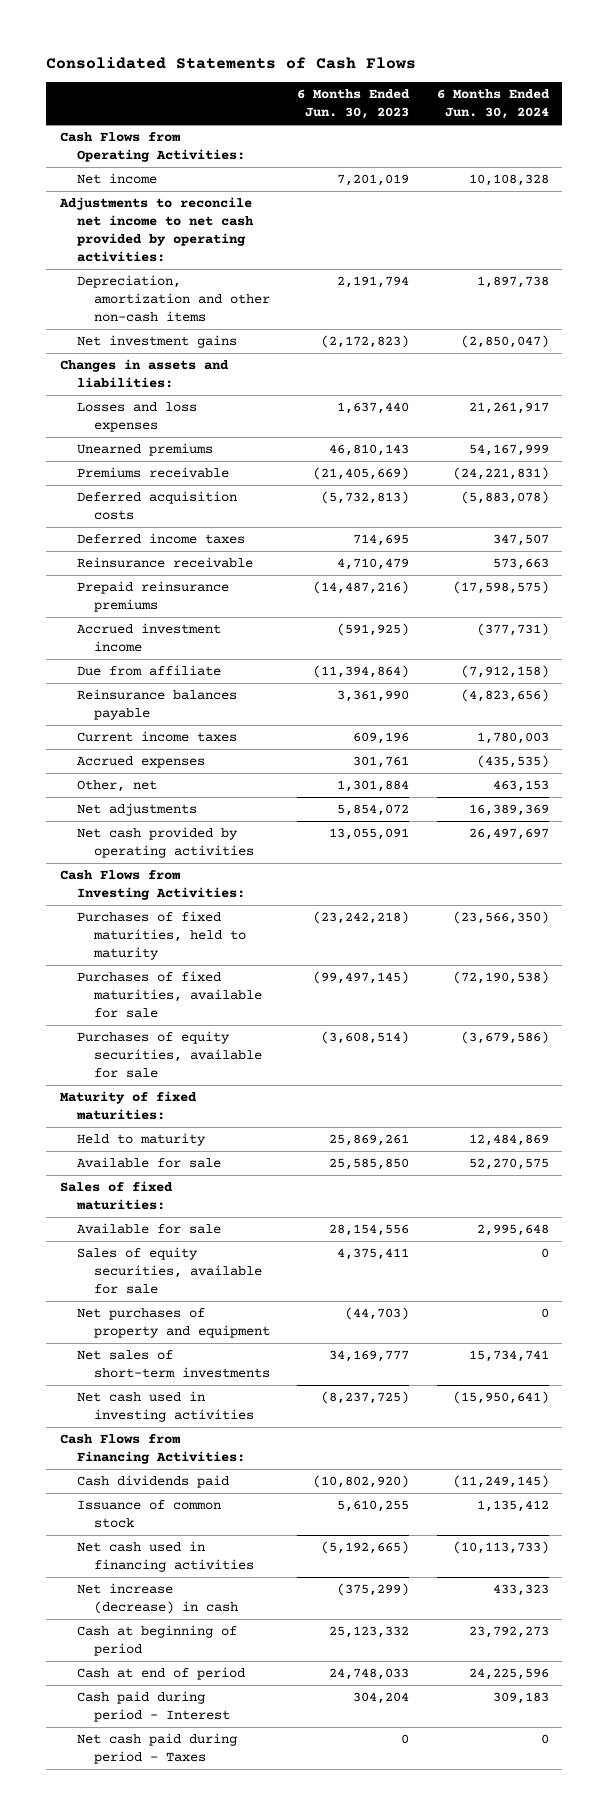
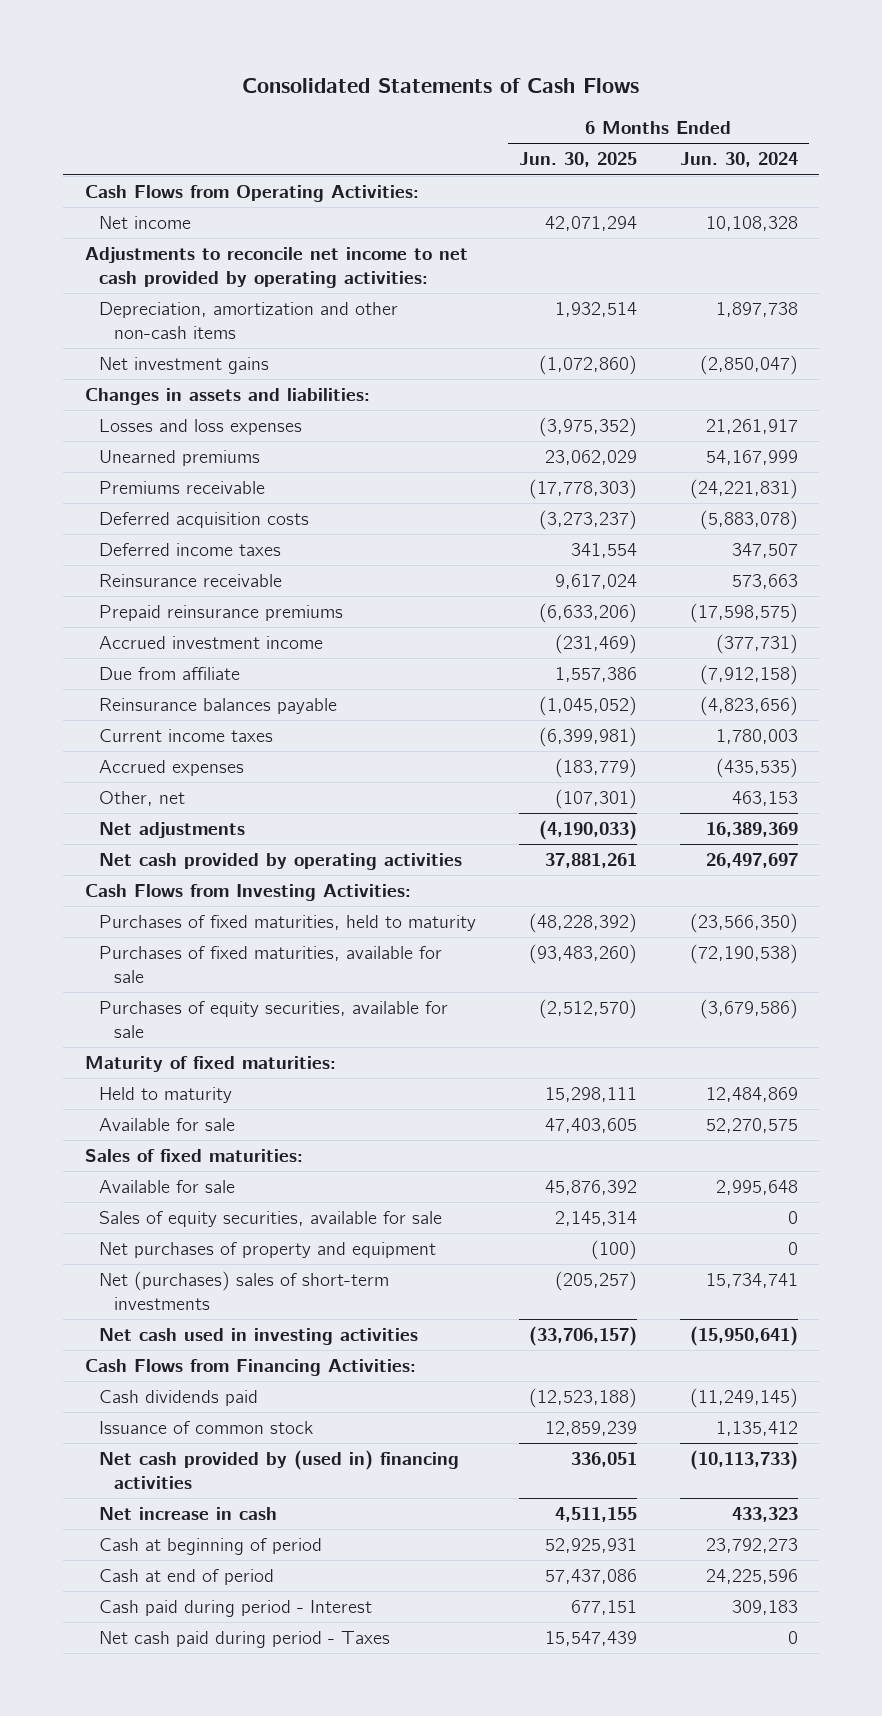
[297,89,411,120] 6 Months Ended Jun. 30, 2023 -> none
none -> [519,152,638,168] Jun. 30, 2025
[76,1350,271,1379] Net sales of short-term investments -> [99,1271,390,1310] Net (purchases) sales of short-term investments
[76,1541,255,1573] Net cash used in financing activities -> [99,1450,460,1489] Net cash provided by (used in) financing activities
[76,1583,239,1615] Net increase (decrease) in cash -> [99,1507,278,1521] Net increase in cash

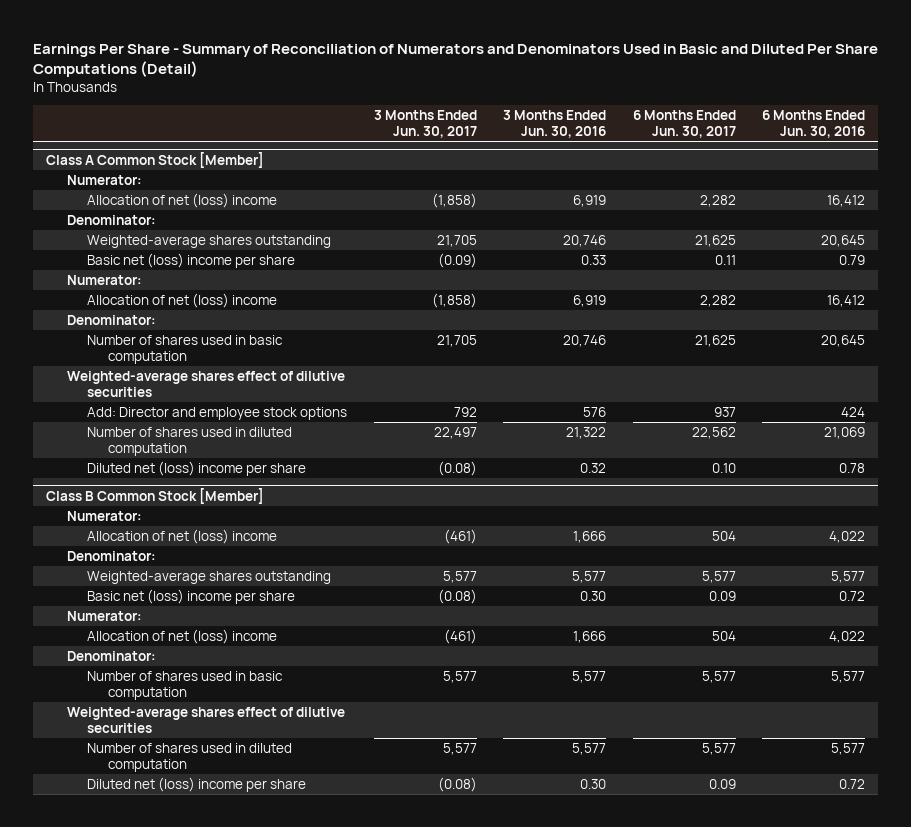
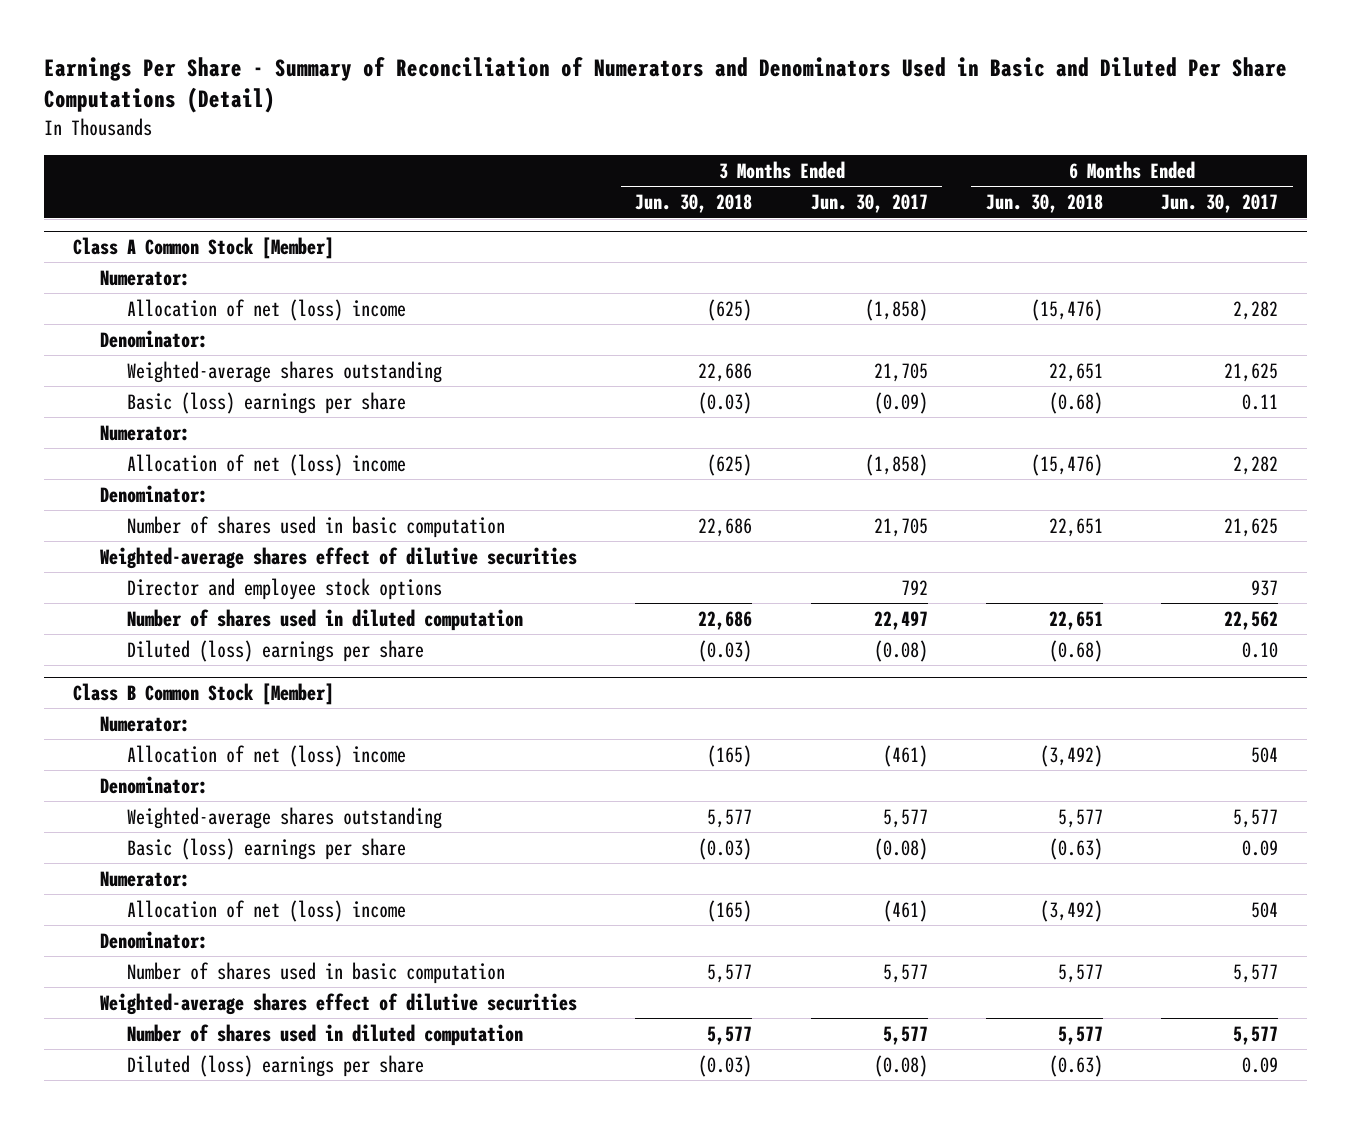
[503,110,607,139] 3 Months Ended Jun. 30, 2016 -> none
[762,110,866,139] 6 Months Ended Jun. 30, 2016 -> none
none -> [635,194,753,214] Jun. 30, 2018
none -> [986,194,1104,214] Jun. 30, 2018
[87,252,296,268] Basic net (loss) income per share -> [127,391,407,414] Basic (loss) earnings per share
[87,406,348,420] Add: Director and employee stock options -> [127,577,443,600] Director and employee stock options
[87,460,307,476] Diluted net (loss) income per share -> [127,639,425,662] Diluted (loss) earnings per share
[87,588,296,604] Basic net (loss) income per share -> [127,837,407,860] Basic (loss) earnings per share
[87,776,307,792] Diluted net (loss) income per share -> [127,1054,425,1077] Diluted (loss) earnings per share

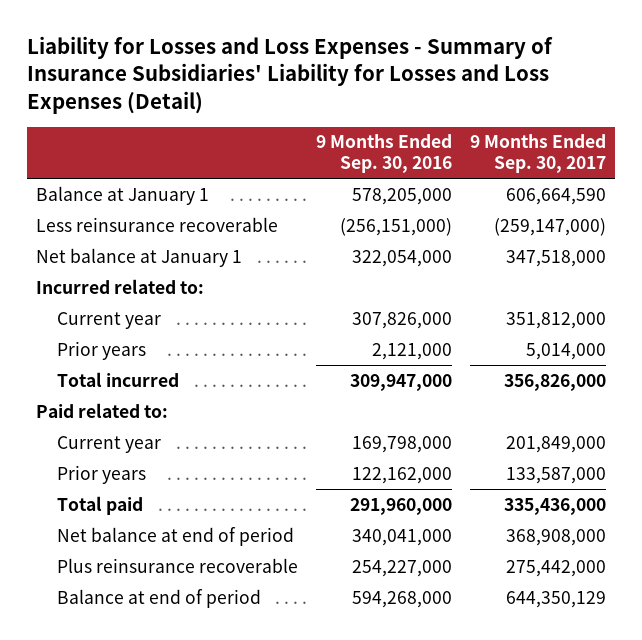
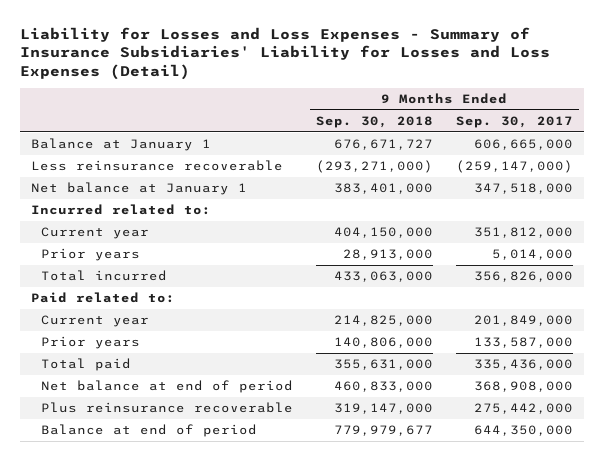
[316,134,453,174] 9 Months Ended Sep. 30, 2016 -> none
none -> [316,115,434,128] Sep. 30, 2018
[506,187,607,205] 606,664,590 -> [473,139,573,151] 606,665,000
[506,590,607,608] 644,350,129 -> [473,425,573,437] 644,350,000

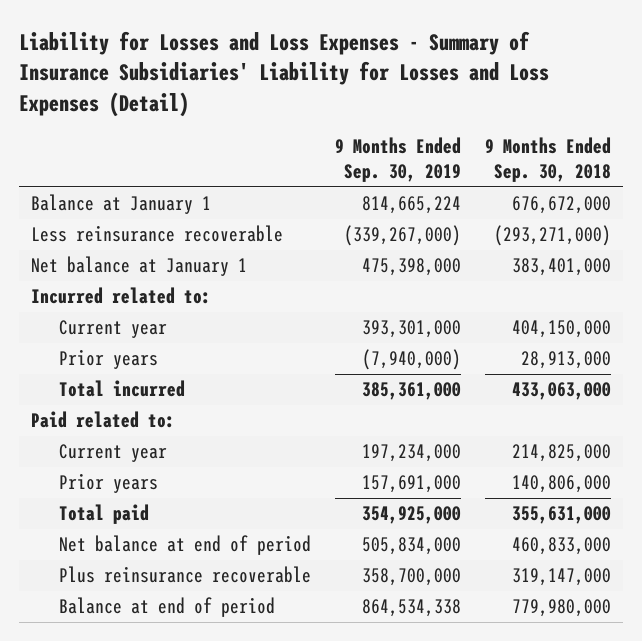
[455,115,573,128] Sep. 30, 2017 -> none
none -> [334,137,461,183] 9 Months Ended Sep. 30, 2019
[334,139,434,151] 676,671,727 -> [511,196,611,215] 676,672,000
[334,425,434,437] 779,979,677 -> [511,599,611,618] 779,980,000

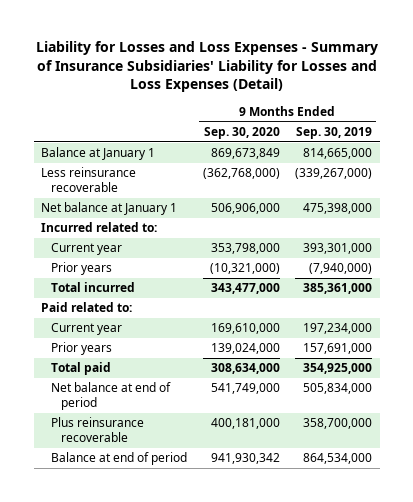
[484,137,611,183] 9 Months Ended Sep. 30, 2018 -> none
none -> [203,127,280,140] Sep. 30, 2020
[361,196,461,215] 814,665,224 -> [303,148,373,160] 814,665,000
[361,599,461,618] 864,534,338 -> [303,453,373,465] 864,534,000

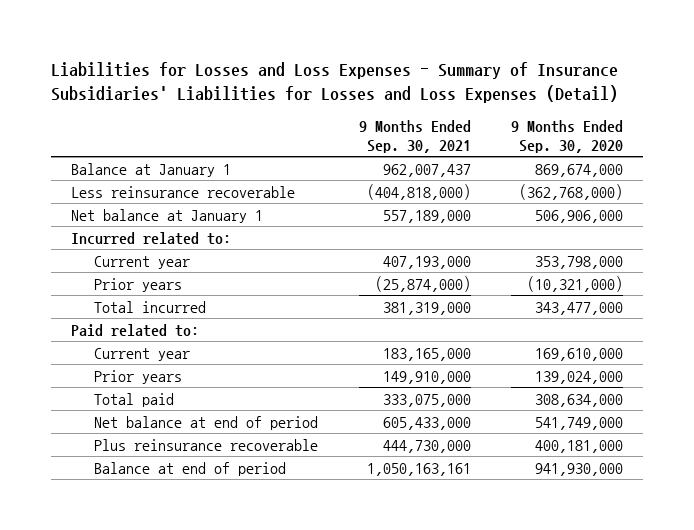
[35,41,378,93] Liability for Losses and Loss Expenses - Summary of Insurance Subsidiaries' Liability for Losses and Loss Expenses (Detail) -> [51,62,619,104] Liabilities for Losses and Loss Expenses - Summary of Insurance Subsidiaries' Liabilities for Losses and Loss Expenses (Detail)
[296,127,373,140] Sep. 30, 2019 -> none
none -> [358,120,471,153] 9 Months Ended Sep. 30, 2021
[210,148,280,160] 869,673,849 -> [535,163,624,177] 869,674,000
[210,453,280,465] 941,930,342 -> [535,462,624,476] 941,930,000

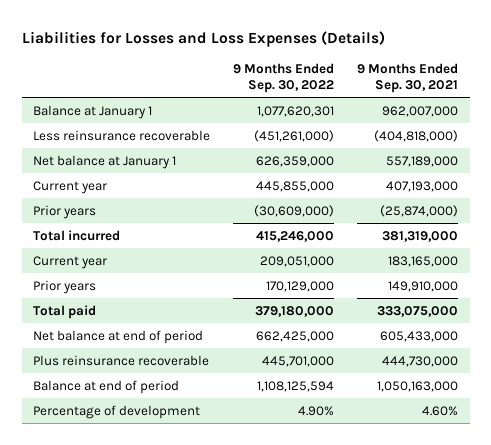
[51,62,619,104] Liabilities for Losses and Loss Expenses - Summary of Insurance Subsidiaries' Liabilities for Losses and Loss Expenses (Detail) -> [21,30,385,47] Liabilities for Losses and Loss Expenses (Details)
[511,120,624,153] 9 Months Ended Sep. 30, 2020 -> none
none -> [233,62,335,94] 9 Months Ended Sep. 30, 2022
[382,163,471,177] 962,007,437 -> [382,105,459,117] 962,007,000
[71,231,232,245] Incurred related to: -> none
[71,323,200,337] Paid related to: -> none
[366,462,471,476] 1,050,163,161 -> [377,380,459,392] 1,050,163,000
none -> [33,404,201,419] Percentage of development

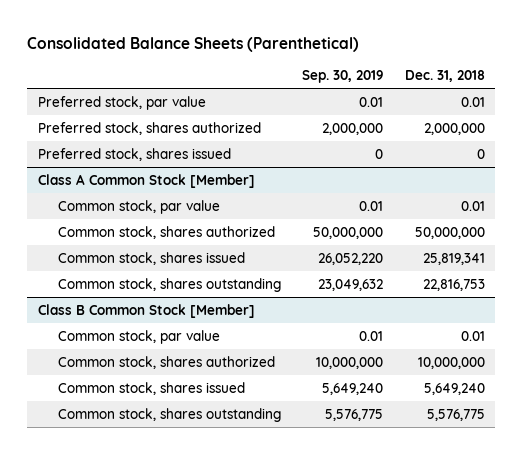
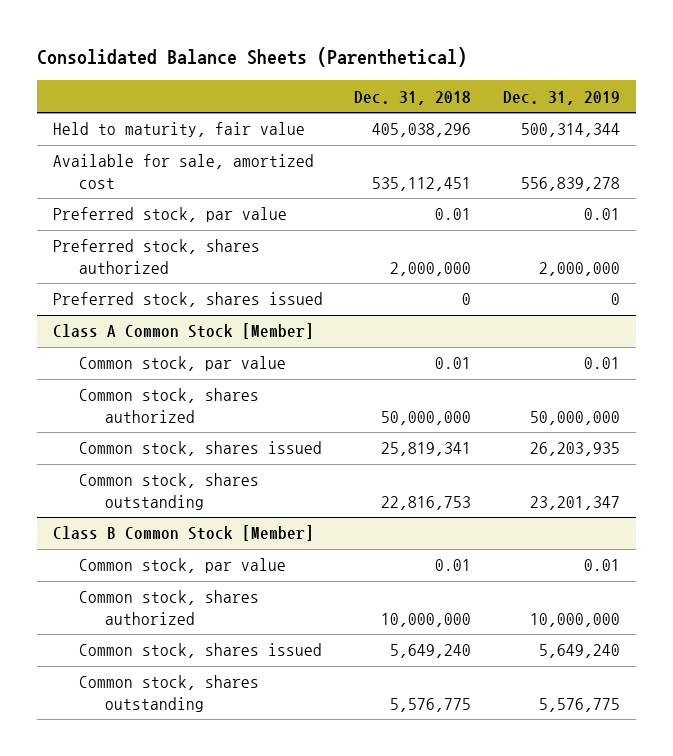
[302,70,384,84] Sep. 30, 2019 -> none
none -> [503,90,621,105] Dec. 31, 2019
none -> [52,122,305,138] Held to maturity, fair value
none -> [52,154,314,189] Available for sale, amortized cost

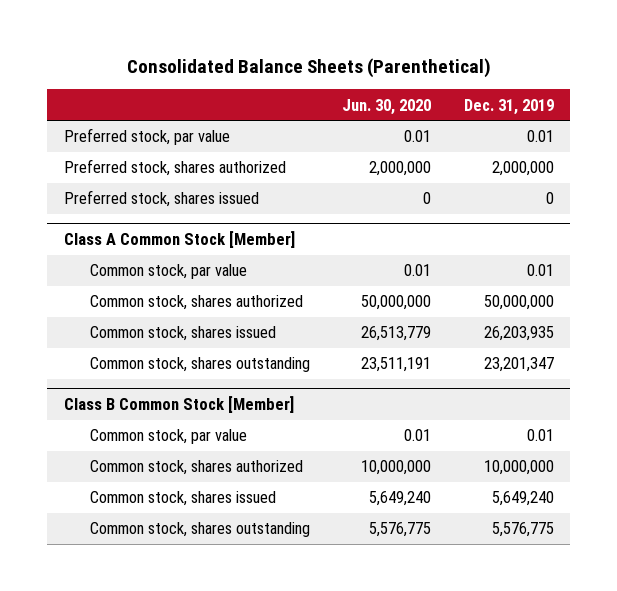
[354,90,472,105] Dec. 31, 2018 -> none
none -> [342,98,432,115] Jun. 30, 2020
[52,122,305,138] Held to maturity, fair value -> none
[52,154,314,189] Available for sale, amortized cost -> none

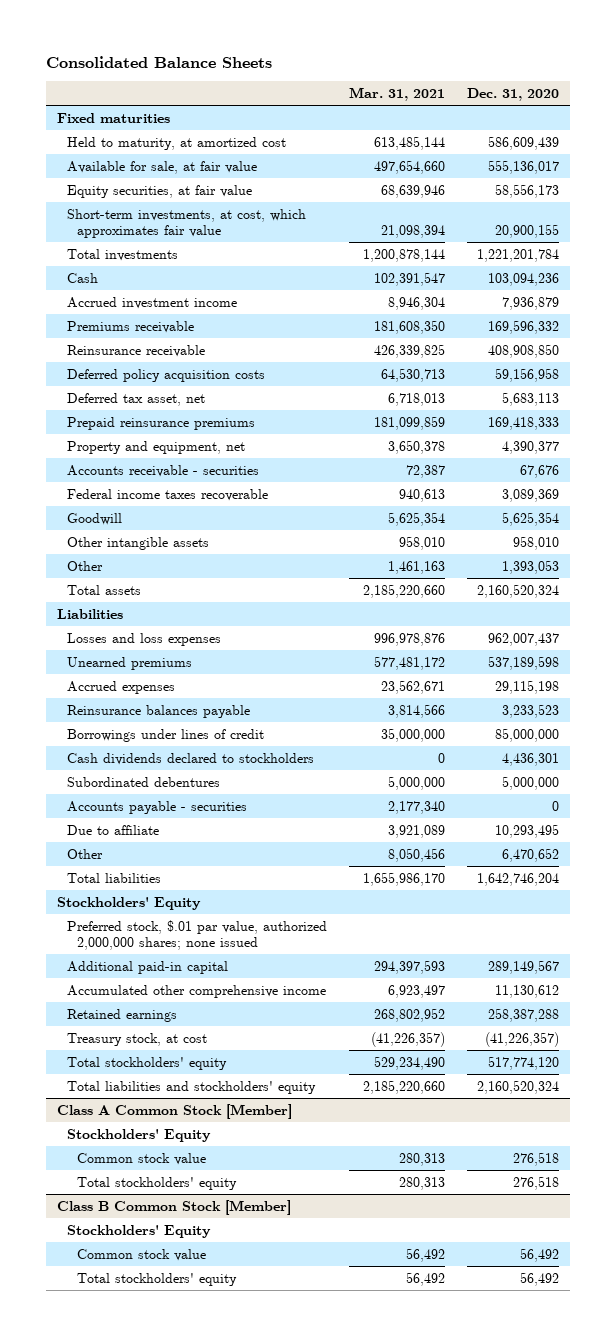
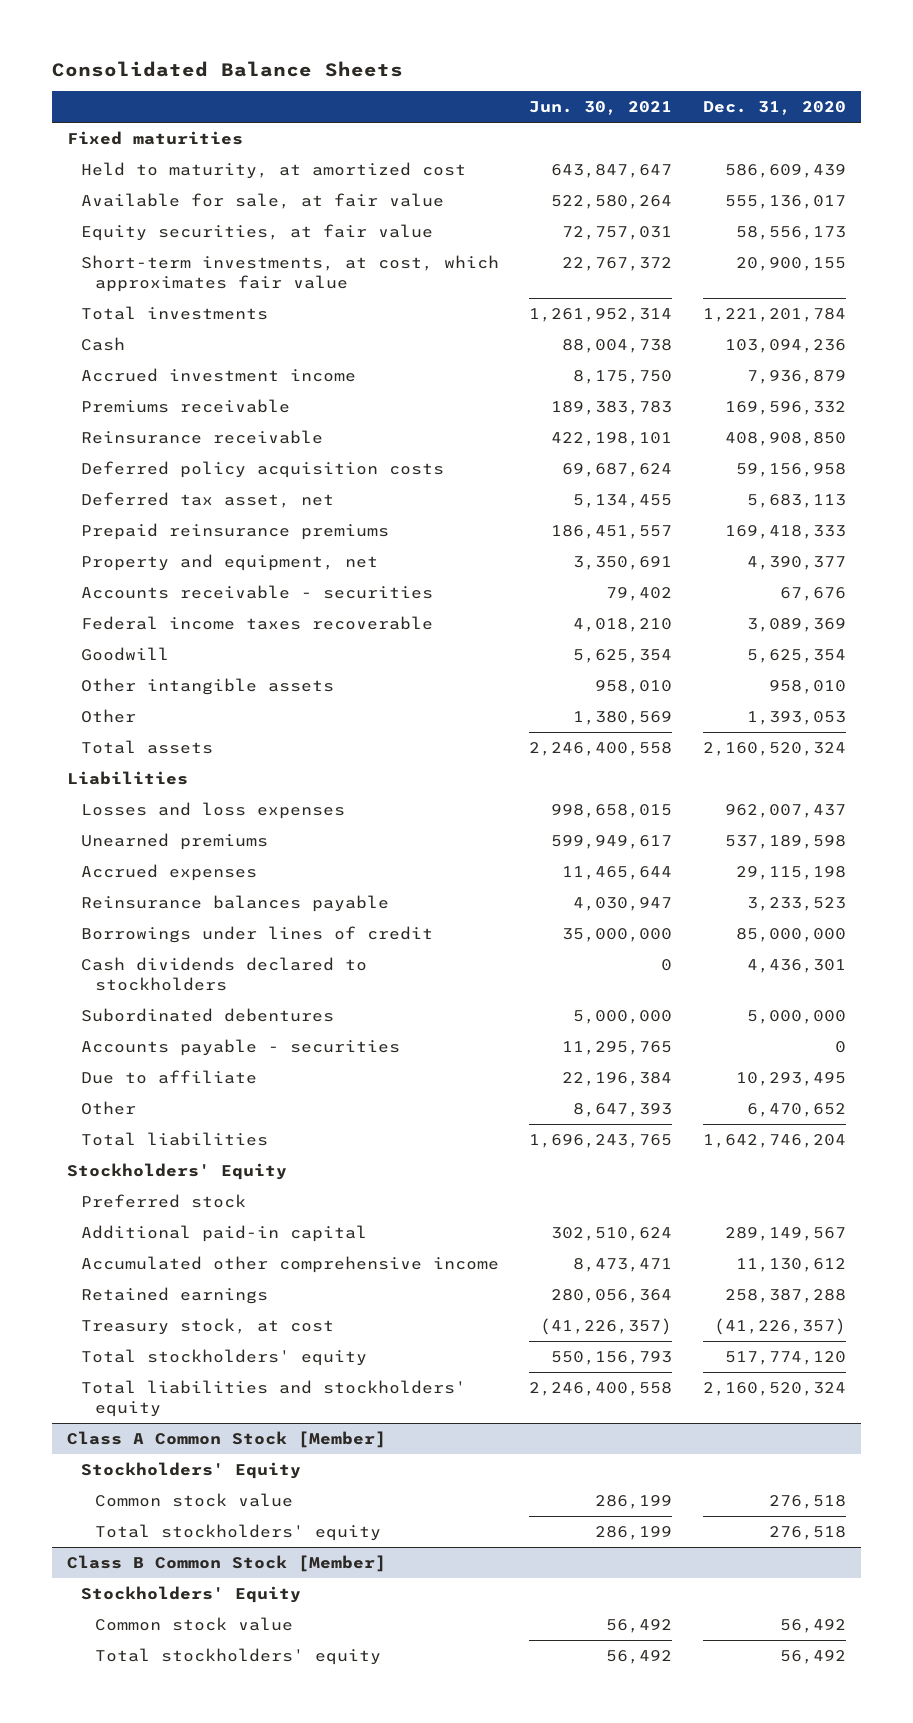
[348,87,445,102] Mar. 31, 2021 -> none
none -> [529,101,673,116] Jun. 30, 2021
[66,919,327,950] Preferred stock, $.01 par value, authorized 2,000,000 shares; none issued -> [80,1193,246,1208] Preferred stock

